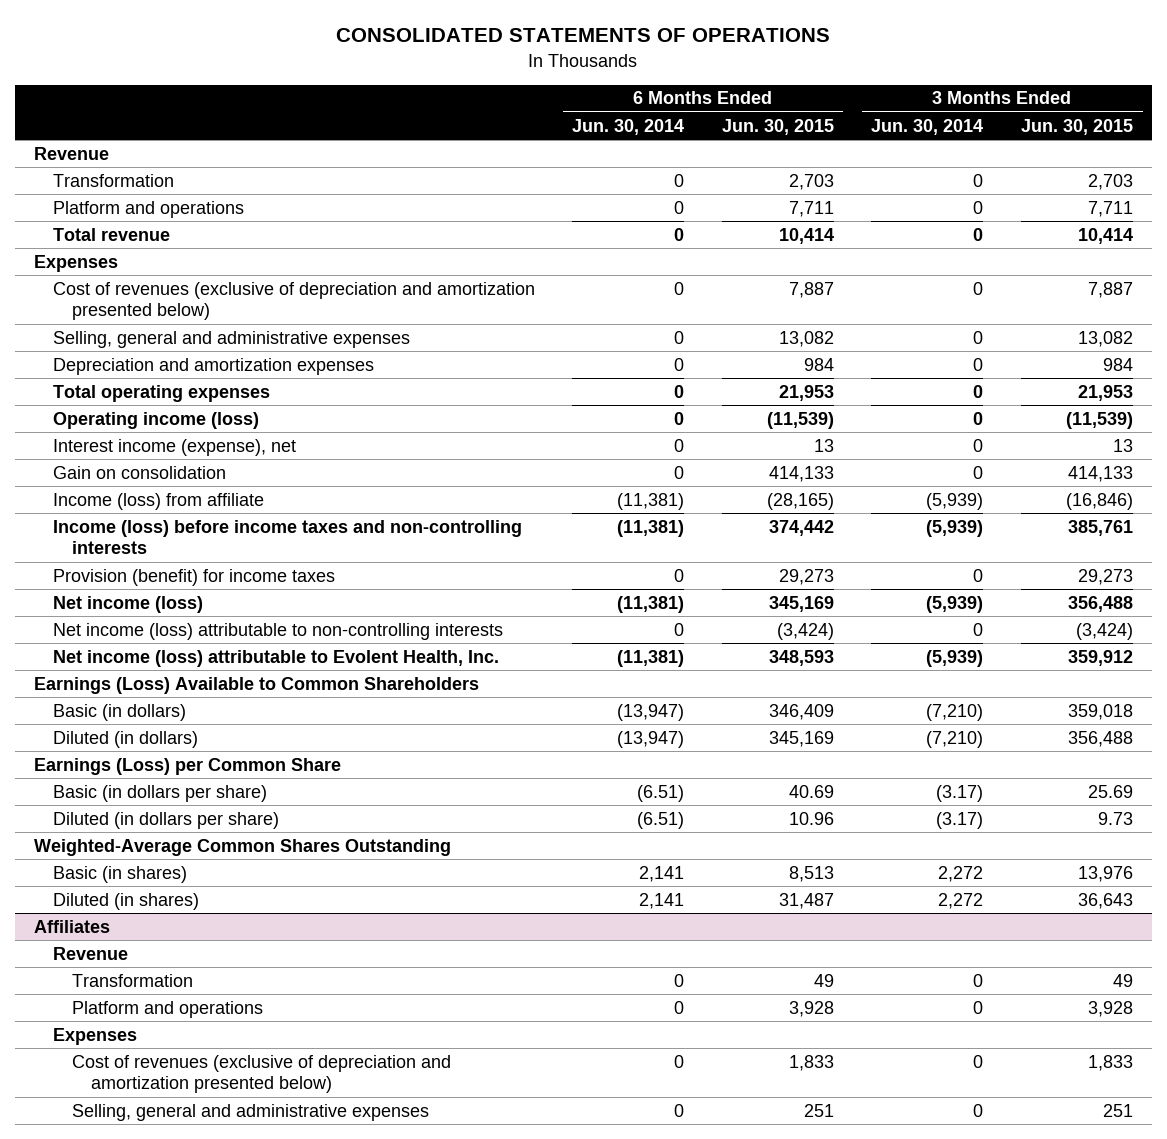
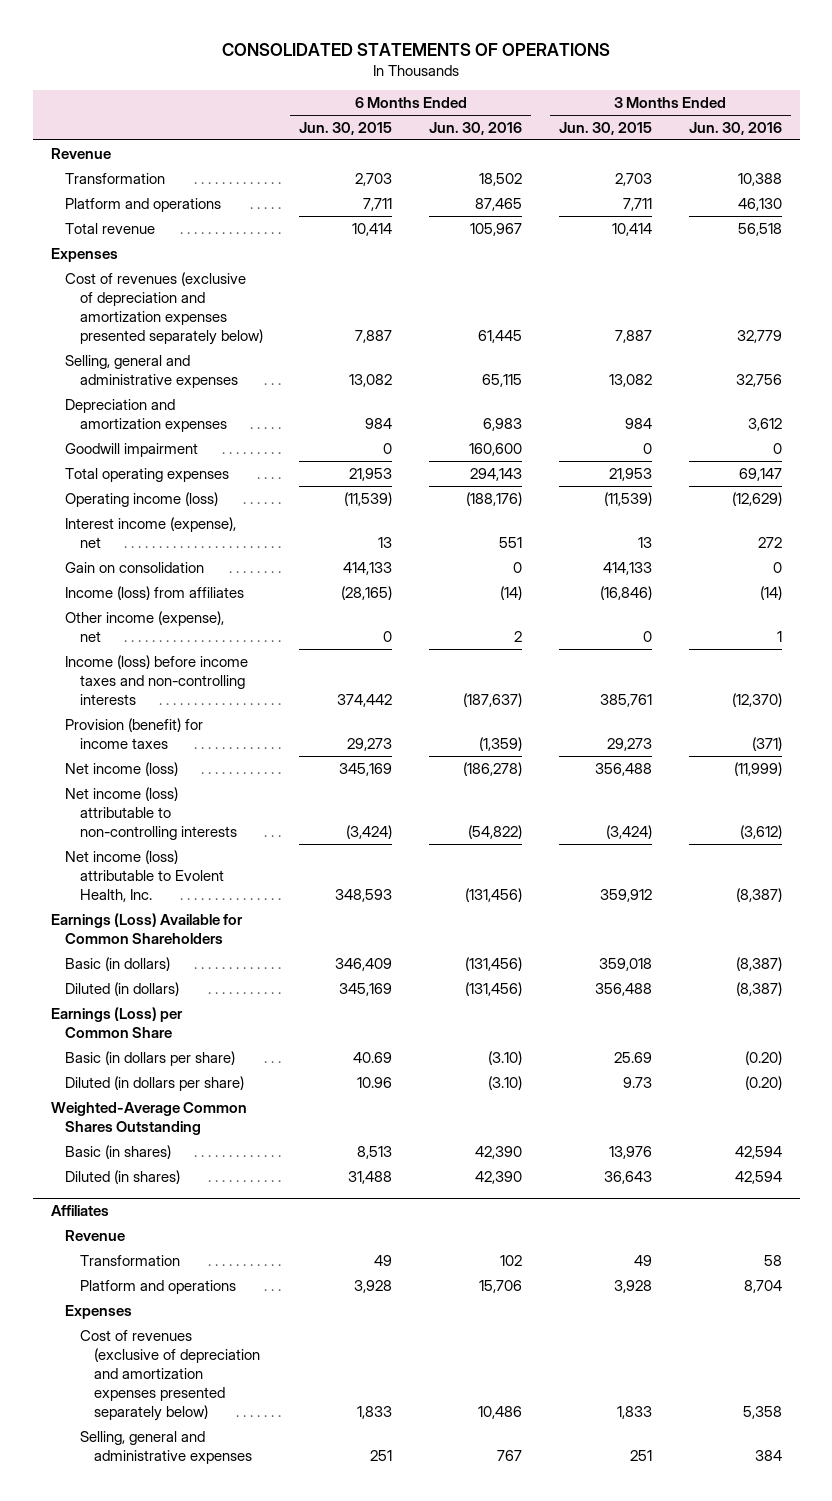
[572,118,685,135] Jun. 30, 2014 -> none
[871,118,984,135] Jun. 30, 2014 -> none
none -> [429,121,523,135] Jun. 30, 2016
none -> [688,121,782,135] Jun. 30, 2016
[52,281,535,321] Cost of revenues (exclusive of depreciation and amortization presented below) -> [65,271,263,345] Cost of revenues (exclusive of depreciation and amortization expenses presented separately below)
none -> [65,442,199,457] Goodwill impairment
[52,492,264,510] Income (loss) from affiliate -> [65,585,245,600] Income (loss) from affiliates
none -> [65,610,225,642] Other income (expense), net
[33,676,479,694] Earnings (Loss) Available to Common Shareholders -> [50,912,243,944] Earnings (Loss) Available for Common Shareholders
[778,892,834,909] 31,487 -> [348,1170,393,1184] 31,488
[71,1054,451,1094] Cost of revenues (exclusive of depreciation and amortization presented below) -> [79,1329,261,1421] Cost of revenues (exclusive of depreciation and amortization expenses presented separately below)

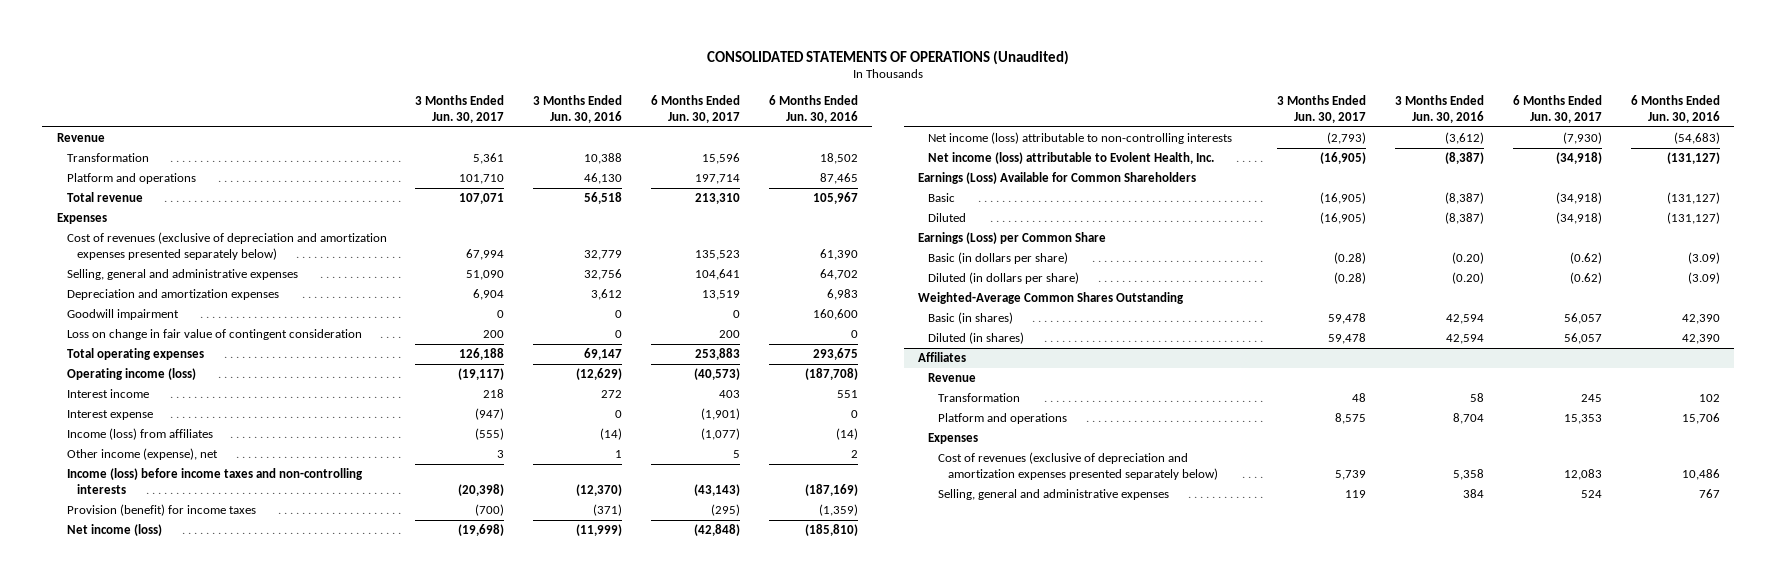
[222,42,611,56] CONSOLIDATED STATEMENTS OF OPERATIONS -> [707,49,1070,65] CONSOLIDATED STATEMENTS OF OPERATIONS (Unaudited)
[299,121,393,135] Jun. 30, 2015 -> none
[558,121,652,135] Jun. 30, 2015 -> none
none -> [415,94,505,124] 3 Months Ended Jun. 30, 2017
none -> [651,94,741,124] 6 Months Ended Jun. 30, 2017
[478,329,523,343] 61,445 -> [819,249,858,261] 61,390
[482,373,523,387] 65,115 -> [819,268,858,280] 64,702
[65,561,205,573] Gain on consolidation -> none
none -> [66,328,362,340] Loss on change in fair value of contingent consideration
[470,467,523,481] 294,143 -> [812,347,858,360] 293,675
[466,491,523,506] (188,176) -> [804,367,858,380] (187,708)
[65,516,237,548] Interest income (expense), net -> [66,388,149,398] Interest income
none -> [66,409,153,420] Interest expense
[463,692,523,707] (187,637) -> [804,484,858,497] (187,169)
[463,761,523,776] (186,278) -> [804,523,858,536] (185,810)
[468,824,523,839] (54,822) -> [1673,131,1720,144] (54,683)
[465,887,523,902] (131,456) -> [1666,151,1720,164] (131,127)
[65,956,171,971] Basic (in dollars) -> [928,192,956,202] Basic
[465,956,523,971] (131,456) -> [1666,191,1720,204] (131,127)
[65,981,180,996] Diluted (in dollars) -> [928,212,967,222] Diluted
[465,981,523,996] (131,456) -> [1666,211,1720,224] (131,127)
[488,1050,523,1065] (3.10) -> [1687,251,1720,264] (3.09)
[488,1075,523,1090] (3.10) -> [1687,271,1720,284] (3.09)

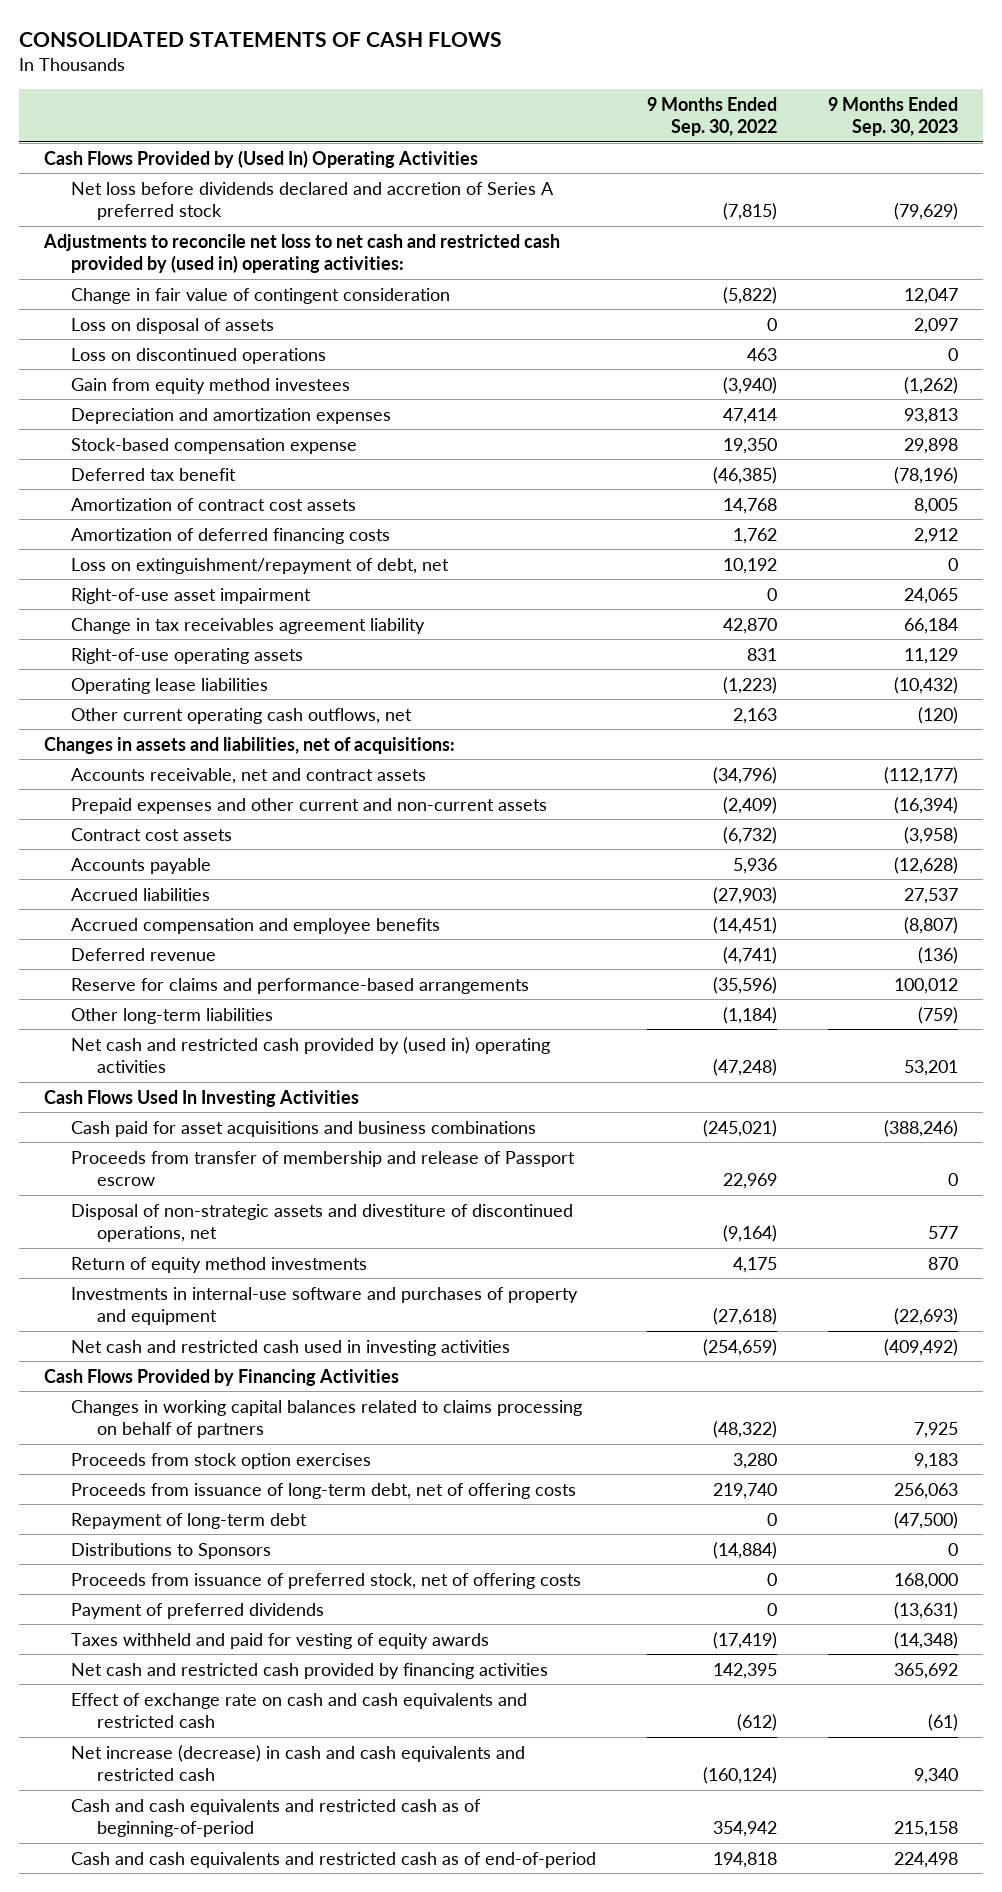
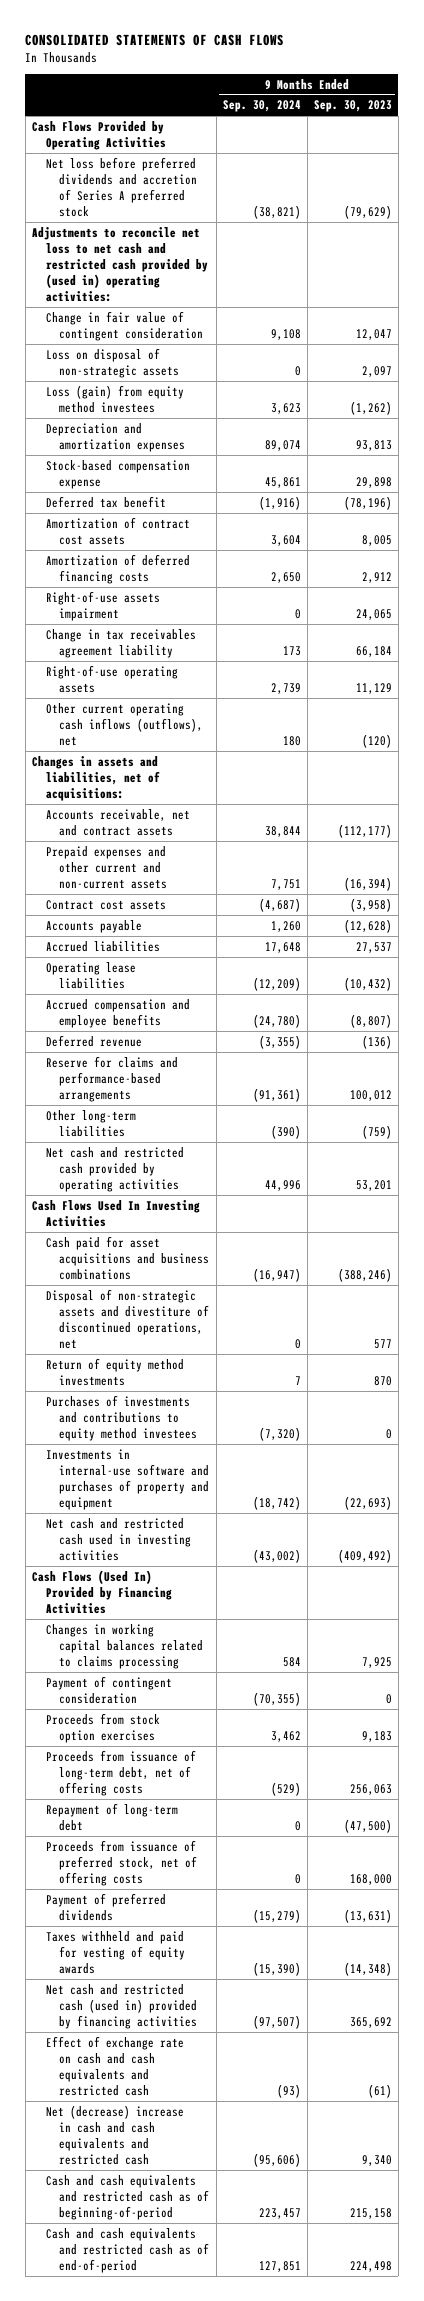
[646,96,777,137] 9 Months Ended Sep. 30, 2022 -> none
none -> [222,100,301,113] Sep. 30, 2024
[44,149,479,168] Cash Flows Provided by (Used In) Operating Activities -> [31,120,166,150] Cash Flows Provided by Operating Activities
[70,181,554,221] Net loss before dividends declared and accretion of Series A preferred stock -> [45,156,198,217] Net loss before preferred dividends and accretion of Series A preferred stock
[70,347,326,364] Loss on discontinued operations -> none
[70,317,274,334] Loss on disposal of assets -> [45,347,180,378] Loss on disposal of non-strategic assets
[70,377,350,394] Gain from equity method investees -> [45,384,184,413] Loss (gain) from equity method investees
[70,557,449,574] Loss on extinguishment/repayment of debt, net -> none
[70,587,311,604] Right-of-use asset impairment -> [45,590,160,621] Right-of-use assets impairment
[70,707,412,724] Other current operating cash outflows, net -> [45,702,204,746] Other current operating cash inflows (outflows), net
[70,677,268,694] Operating lease liabilities -> [45,961,136,989] Operating lease liabilities
[70,1036,550,1074] Net cash and restricted cash provided by (used in) operating activities -> [45,1146,184,1192] Net cash and restricted cash provided by operating activities
[70,1150,575,1187] Proceeds from transfer of membership and release of Passport escrow -> none
none -> [45,1394,198,1441] Purchases of investments and contributions to equity method investees
[44,1368,400,1386] Cash Flows Provided by Financing Activities -> [31,1569,172,1614] Cash Flows (Used In) Provided by Financing Activities
[70,1399,582,1439] Changes in working capital balances related to claims processing on behalf of partners -> [45,1623,204,1669] Changes in working capital balances related to claims processing
none -> [45,1675,172,1704] Payment of contingent consideration
[70,1542,271,1559] Distributions to Sponsors -> none
[70,1662,548,1679] Net cash and restricted cash provided by financing activities -> [45,1983,198,2029] Net cash and restricted cash (used in) provided by financing activities
[70,1744,525,1782] Net increase (decrease) in cash and cash equivalents and restricted cash -> [45,2104,184,2165] Net (decrease) increase in cash and cash equivalents and restricted cash

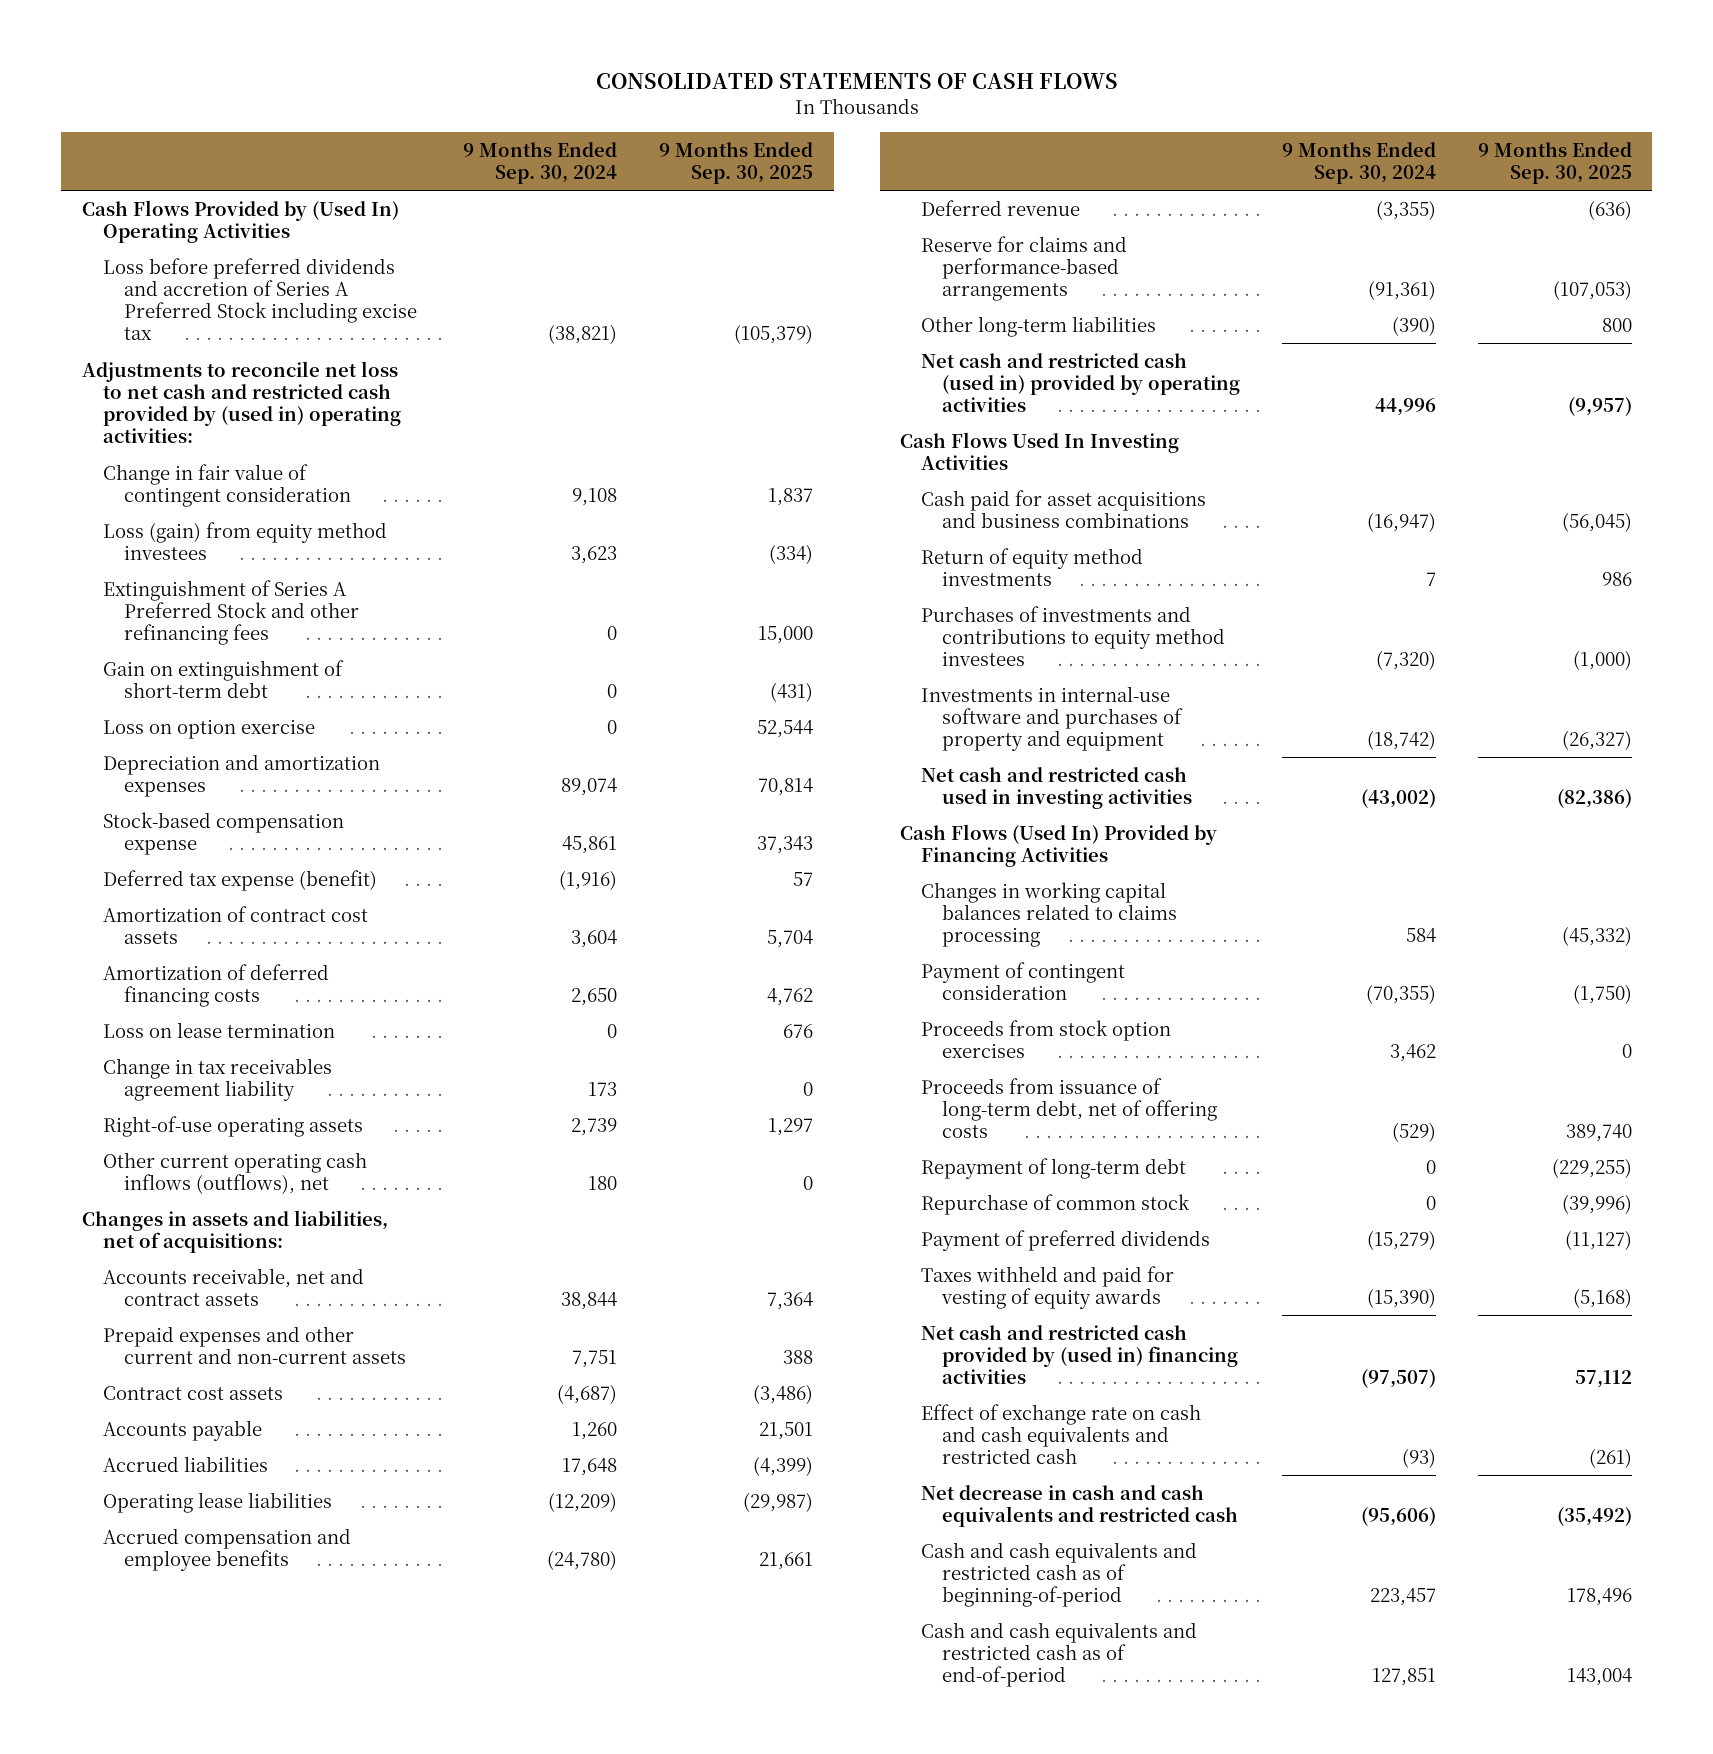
[313,100,392,113] Sep. 30, 2023 -> none
none -> [659,141,814,185] 9 Months Ended Sep. 30, 2025
[31,120,166,150] Cash Flows Provided by Operating Activities -> [81,199,399,243] Cash Flows Provided by (Used In) Operating Activities
[45,156,198,217] Net loss before preferred dividends and accretion of Series A preferred stock -> [102,257,417,341] Loss before preferred dividends and accretion of Series A Preferred Stock including excise tax
[45,347,180,378] Loss on disposal of non-strategic assets -> none
none -> [102,579,359,646] Extinguishment of Series A Preferred Stock and other refinancing fees
none -> [102,659,344,698] Gain on extinguishment of short-term debt
none -> [102,718,315,739] Loss on option exercise
[45,495,166,508] Deferred tax benefit -> [102,869,377,891] Deferred tax expense (benefit)
[45,590,160,621] Right-of-use assets impairment -> none
none -> [102,1021,335,1038] Loss on lease termination
[45,1146,184,1192] Net cash and restricted cash provided by operating activities -> [921,352,1241,413] Net cash and restricted cash (used in) provided by operating activities
[45,1288,210,1349] Disposal of non-strategic assets and divestiture of discontinued operations, net -> none
[45,1839,198,1886] Proceeds from issuance of preferred stock, net of offering costs -> none
none -> [921,1193,1191,1215] Repurchase of common stock
[45,1983,198,2029] Net cash and restricted cash (used in) provided by financing activities -> [921,1324,1239,1385] Net cash and restricted cash provided by (used in) financing activities
[45,2104,184,2165] Net (decrease) increase in cash and cash equivalents and restricted cash -> [921,1484,1239,1527] Net decrease in cash and cash equivalents and restricted cash

